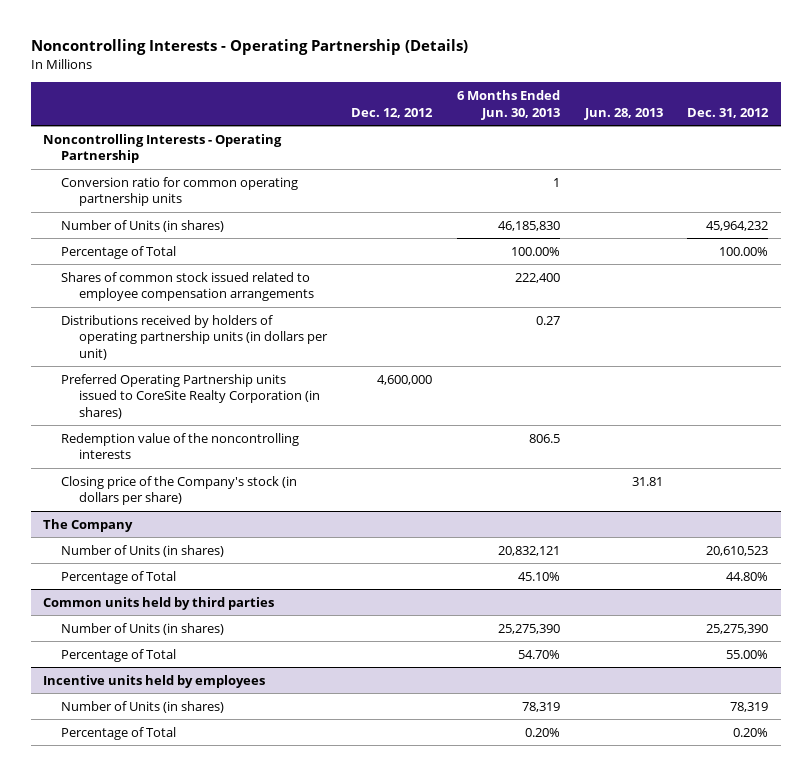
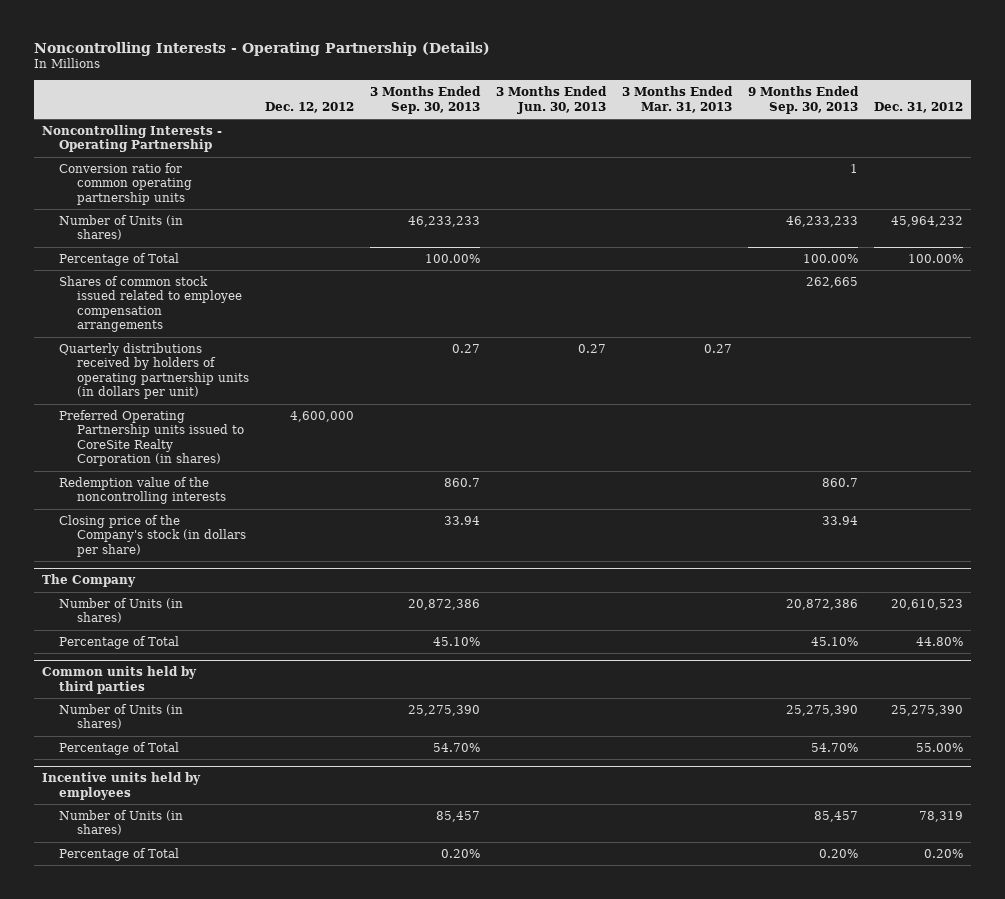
[457,90,561,120] 6 Months Ended Jun. 30, 2013 -> none
[583,107,663,120] Jun. 28, 2013 -> none
none -> [369,86,481,114] 3 Months Ended Sep. 30, 2013
none -> [495,86,607,114] 3 Months Ended Jun. 30, 2013
none -> [621,86,733,113] 3 Months Ended Mar. 31, 2013
none -> [748,86,860,114] 9 Months Ended Sep. 30, 2013
[60,314,328,360] Distributions received by holders of operating partnership units (in dollars per unit) -> [59,343,249,400] Quarterly distributions received by holders of operating partnership units (in dollars per unit)

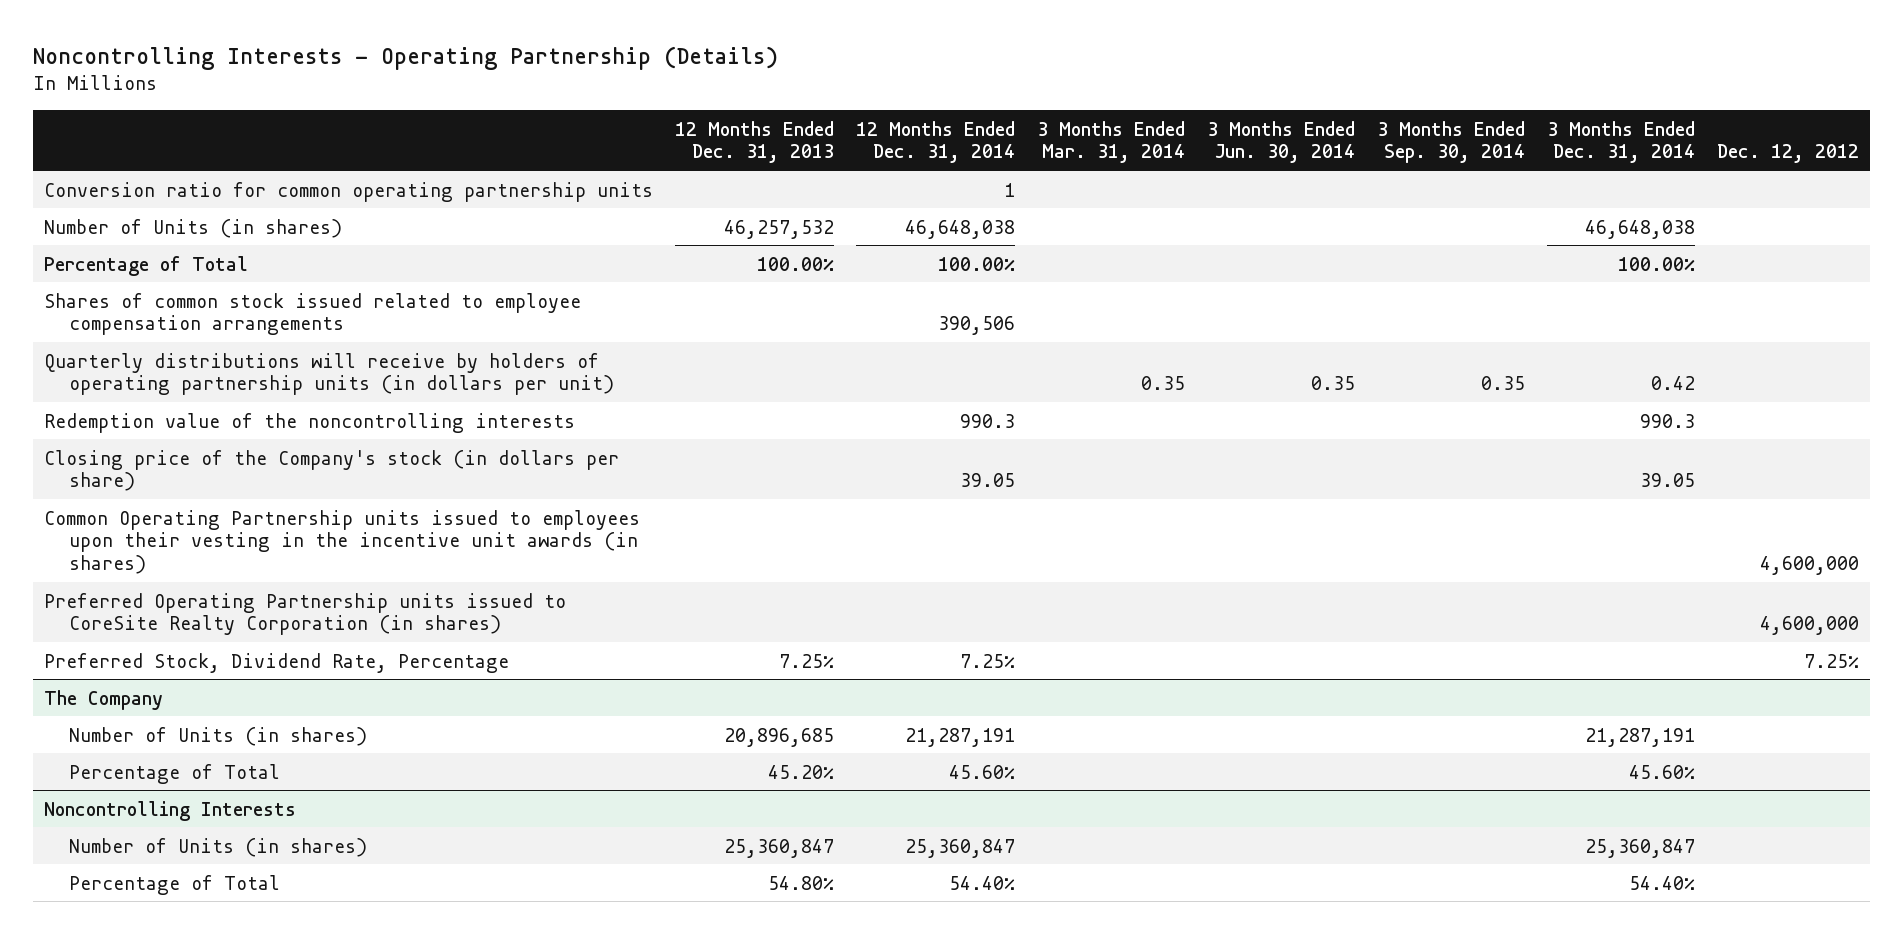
[369,86,481,114] 3 Months Ended Sep. 30, 2013 -> none
[495,86,607,114] 3 Months Ended Jun. 30, 2013 -> none
[621,86,733,113] 3 Months Ended Mar. 31, 2013 -> none
[748,86,860,114] 9 Months Ended Sep. 30, 2013 -> none
[874,101,964,113] Dec. 31, 2012 -> none
none -> [674,120,834,164] 12 Months Ended Dec. 31, 2013
none -> [855,120,1015,164] 12 Months Ended Dec. 31, 2014
none -> [1036,120,1185,164] 3 Months Ended Mar. 31, 2014
none -> [1206,120,1355,164] 3 Months Ended Jun. 30, 2014
none -> [1376,120,1525,164] 3 Months Ended Sep. 30, 2014
none -> [1546,120,1695,164] 3 Months Ended Dec. 31, 2014
[42,125,223,153] Noncontrolling Interests - Operating Partnership -> none
[59,343,249,400] Quarterly distributions received by holders of operating partnership units (in dollars per unit) -> [43,352,614,396] Quarterly distributions will receive by holders of operating partnership units (in dollars per unit)
none -> [43,509,640,575] Common Operating Partnership units issued to employees upon their vesting in the incentive unit awards (in shares)
[59,410,244,467] Preferred Operating Partnership units issued to CoreSite Realty Corporation (in shares) -> [43,592,566,636] Preferred Operating Partnership units issued to CoreSite Realty Corporation (in shares)
none -> [43,652,509,673] Preferred Stock, Dividend Rate, Percentage
[42,666,198,694] Common units held by third parties -> none
[59,704,184,730] Number of Units (in shares) -> none
[59,742,180,756] Percentage of Total -> none
[42,772,202,800] Incentive units held by employees -> none
[59,810,184,836] Number of Units (in shares) -> none
[59,848,180,862] Percentage of Total -> none
none -> [43,800,296,821] Noncontrolling Interests
none -> [68,837,367,857] Number of Units (in shares)
none -> [68,874,280,895] Percentage of Total

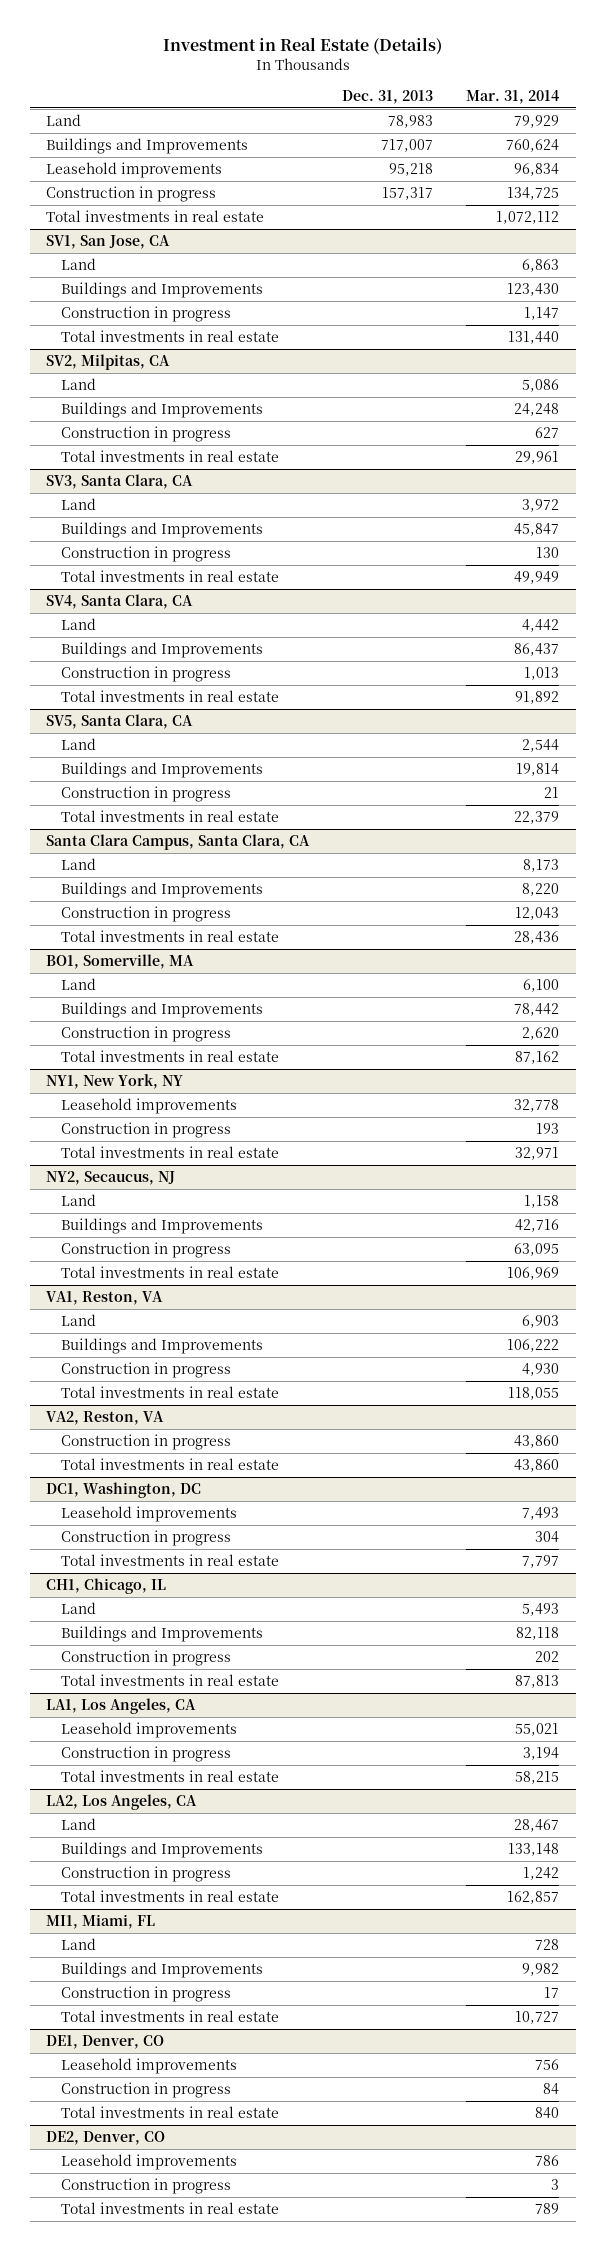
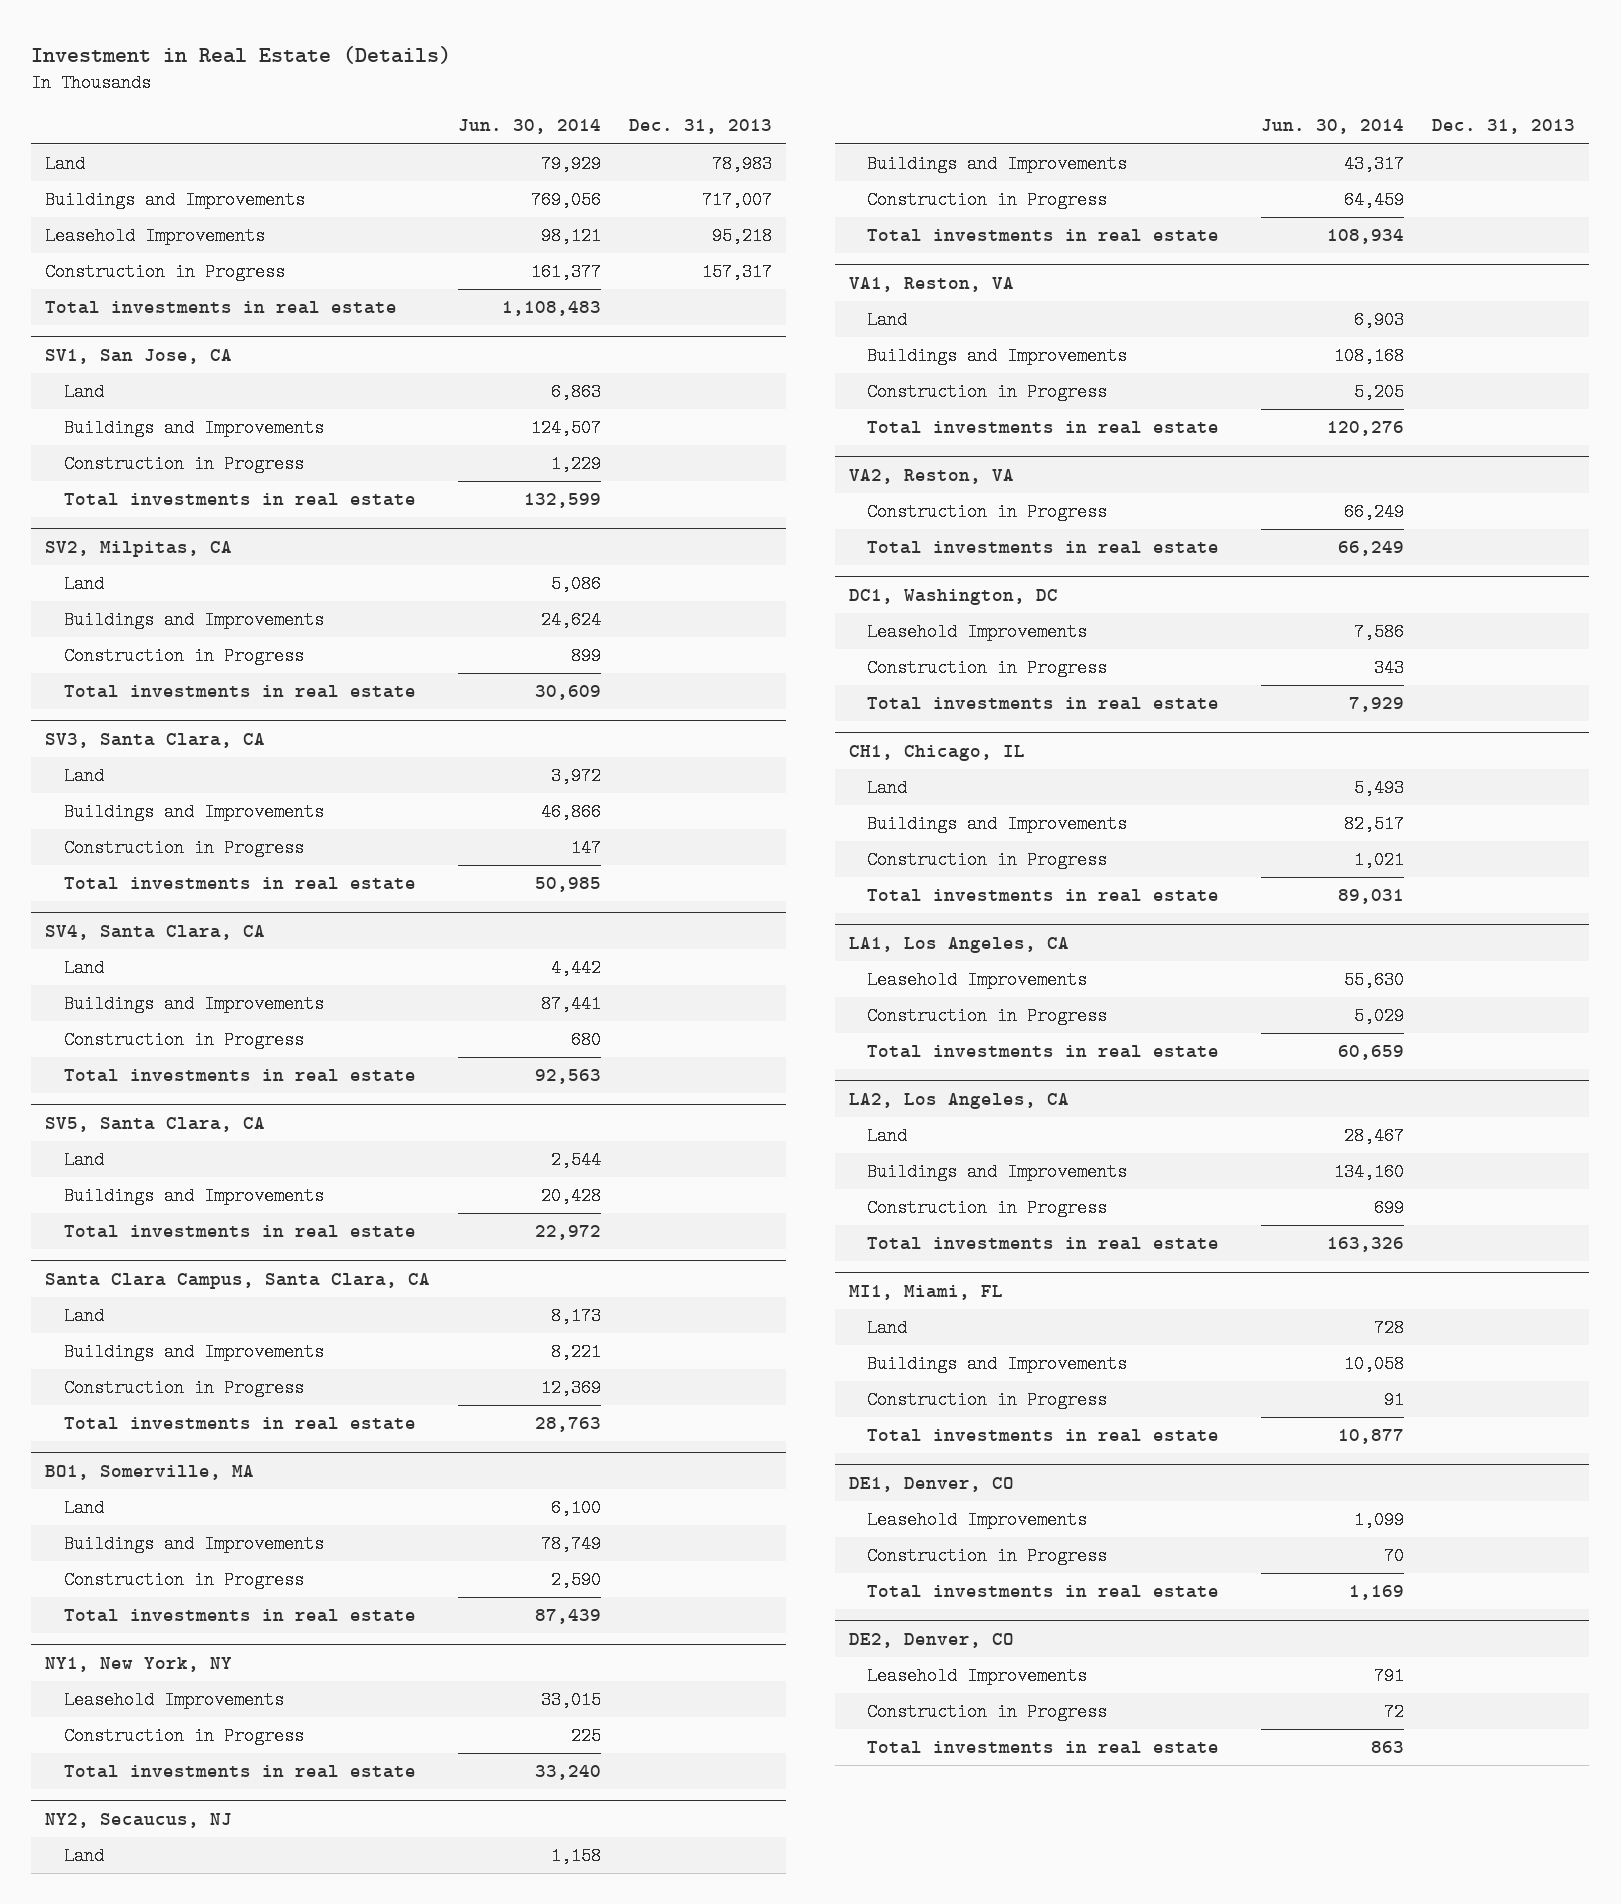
[466,89,560,104] Mar. 31, 2014 -> none
none -> [458,119,602,135] Jun. 30, 2014
[46,162,223,179] Leasehold improvements -> [45,227,266,246] Leasehold Improvements
[46,186,217,203] Construction in progress -> [45,263,286,282] Construction in Progress
[60,306,231,323] Construction in progress -> [63,455,304,474] Construction in Progress
[60,426,231,443] Construction in progress -> [63,647,304,666] Construction in Progress
[60,546,231,563] Construction in progress -> [63,839,304,858] Construction in Progress
[60,666,231,683] Construction in progress -> [63,1031,304,1050] Construction in Progress
[60,786,231,803] Construction in progress -> none
[60,906,231,923] Construction in progress -> [63,1379,304,1398] Construction in Progress
[60,1026,231,1043] Construction in progress -> [63,1571,304,1590] Construction in Progress
[60,1098,237,1115] Leasehold improvements -> [63,1691,284,1710] Leasehold Improvements
[60,1122,231,1139] Construction in progress -> [63,1727,304,1746] Construction in Progress
[60,1242,231,1259] Construction in progress -> [867,191,1108,210] Construction in Progress
[60,1362,231,1379] Construction in progress -> [867,383,1108,402] Construction in Progress
[60,1434,231,1451] Construction in progress -> [867,503,1108,522] Construction in Progress
[60,1506,237,1523] Leasehold improvements -> [867,623,1088,642] Leasehold Improvements
[60,1530,231,1547] Construction in progress -> [867,659,1108,678] Construction in Progress
[60,1650,231,1667] Construction in progress -> [867,851,1108,870] Construction in Progress
[60,1722,237,1739] Leasehold improvements -> [867,971,1088,990] Leasehold Improvements
[60,1746,231,1763] Construction in progress -> [867,1007,1108,1026] Construction in Progress
[60,1866,231,1883] Construction in progress -> [867,1199,1108,1218] Construction in Progress
[60,1986,231,2003] Construction in progress -> [867,1391,1108,1410] Construction in Progress
[60,2058,237,2075] Leasehold improvements -> [867,1511,1088,1530] Leasehold Improvements
[60,2082,231,2099] Construction in progress -> [867,1547,1108,1566] Construction in Progress
[60,2154,237,2171] Leasehold improvements -> [867,1667,1088,1686] Leasehold Improvements
[60,2178,231,2195] Construction in progress -> [867,1703,1108,1722] Construction in Progress

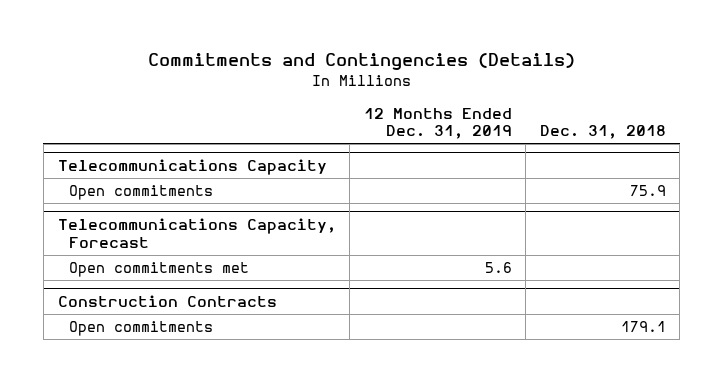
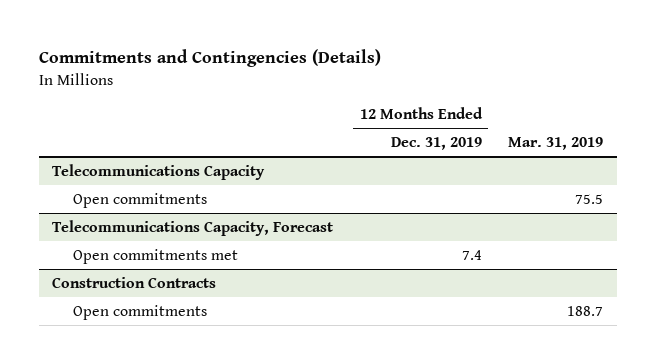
[539,125,666,140] Dec. 31, 2018 -> none
none -> [508,137,604,151] Mar. 31, 2019
[484,262,512,274] 5.6 -> [461,249,482,260] 7.4

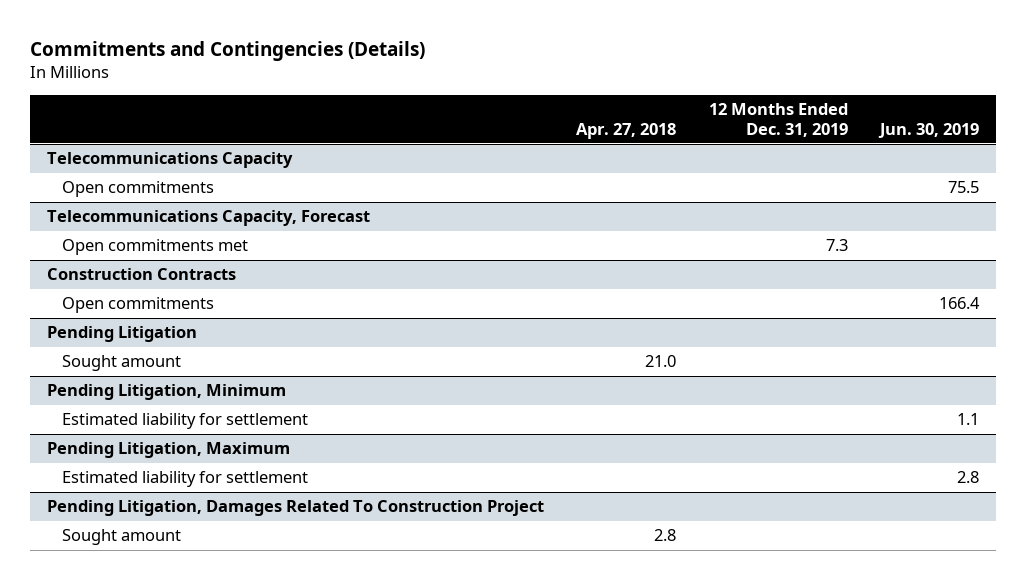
[508,137,604,151] Mar. 31, 2019 -> none
none -> [576,122,677,139] Apr. 27, 2018
none -> [878,122,980,138] Jun. 30, 2019
[461,249,482,260] 7.4 -> [825,239,848,252] 7.3
none -> [46,326,197,343] Pending Litigation
none -> [62,355,182,372] Sought amount
none -> [46,384,286,401] Pending Litigation, Minimum
none -> [62,413,309,430] Estimated liability for settlement
none -> [46,442,290,459] Pending Litigation, Maximum
none -> [62,471,309,488] Estimated liability for settlement
none -> [46,500,544,517] Pending Litigation, Damages Related To Construction Project
none -> [62,529,182,546] Sought amount

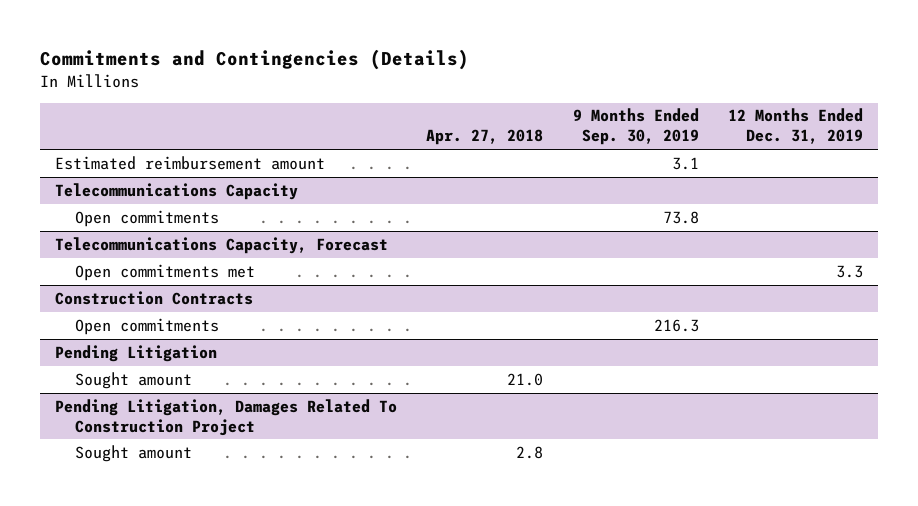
[878,122,980,138] Jun. 30, 2019 -> none
none -> [572,108,699,146] 9 Months Ended Sep. 30, 2019
none -> [55,155,326,170] Estimated reimbursement amount
[825,239,848,252] 7.3 -> [836,264,864,278] 3.3
[46,384,286,401] Pending Litigation, Minimum -> none
[62,413,309,430] Estimated liability for settlement -> none
[46,442,290,459] Pending Litigation, Maximum -> none
[62,471,309,488] Estimated liability for settlement -> none

